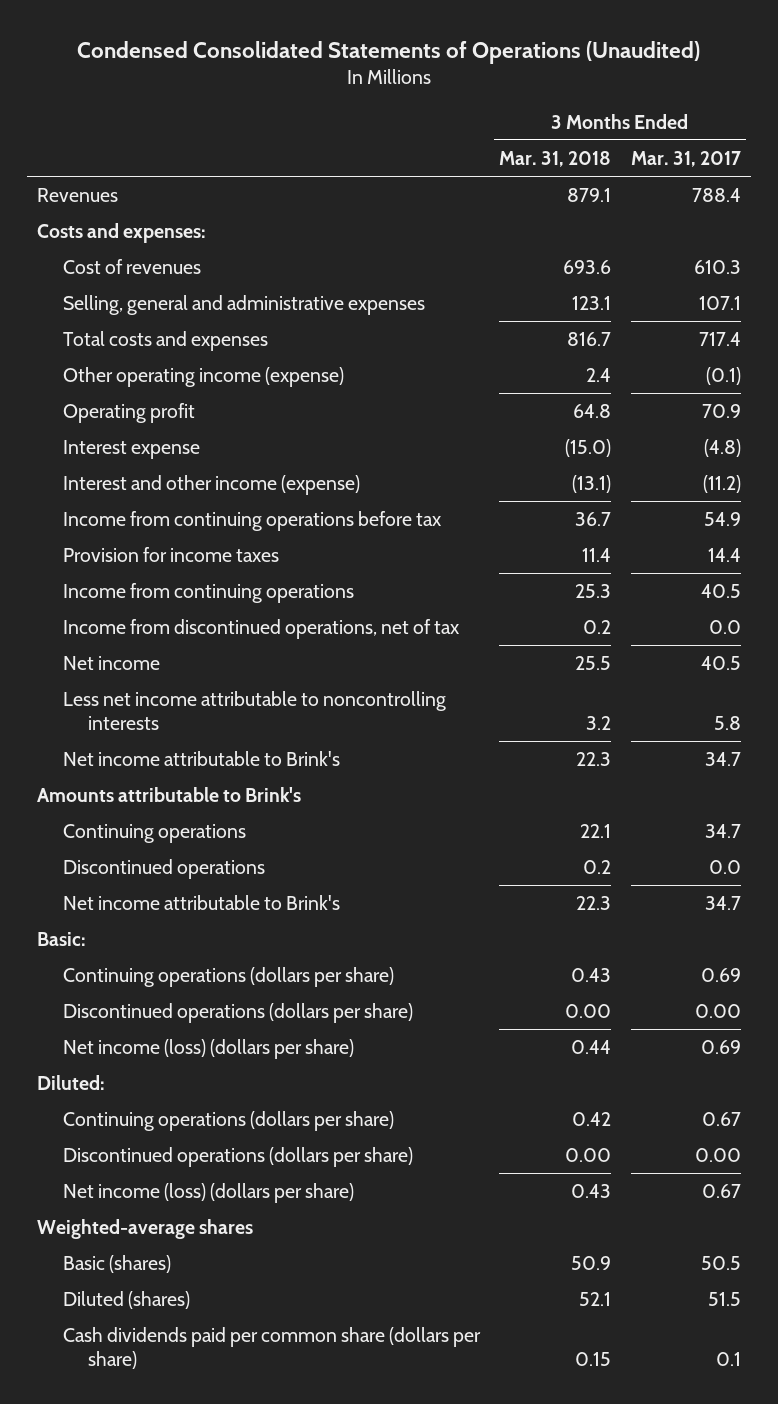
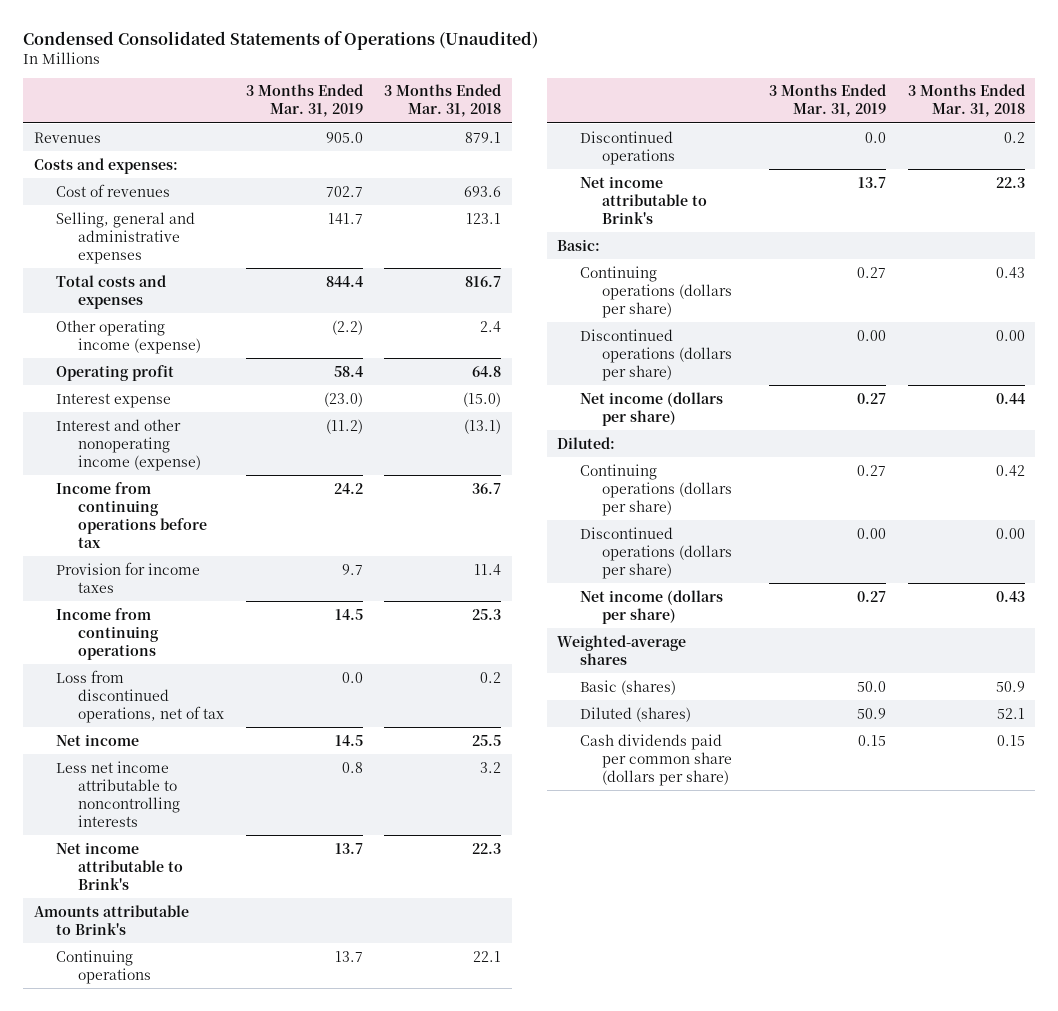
[630,150,741,167] Mar. 31, 2017 -> none
none -> [245,84,363,118] 3 Months Ended Mar. 31, 2019
[62,475,360,496] Interest and other income (expense) -> [56,418,202,471] Interest and other nonoperating income (expense)
[62,619,460,640] Income from discontinued operations, net of tax -> [56,669,225,723] Loss from discontinued operations, net of tax
[62,1039,354,1060] Net income (loss) (dollars per share) -> [579,391,723,426] Net income (dollars per share)
[62,1183,354,1204] Net income (loss) (dollars per share) -> [579,589,723,624] Net income (dollars per share)

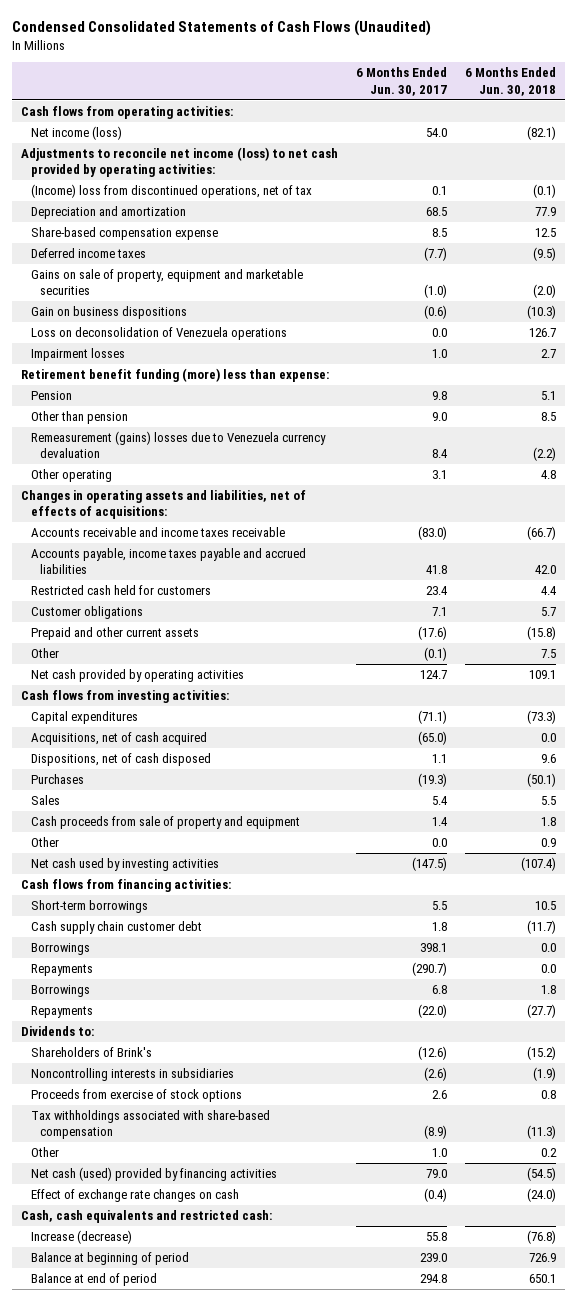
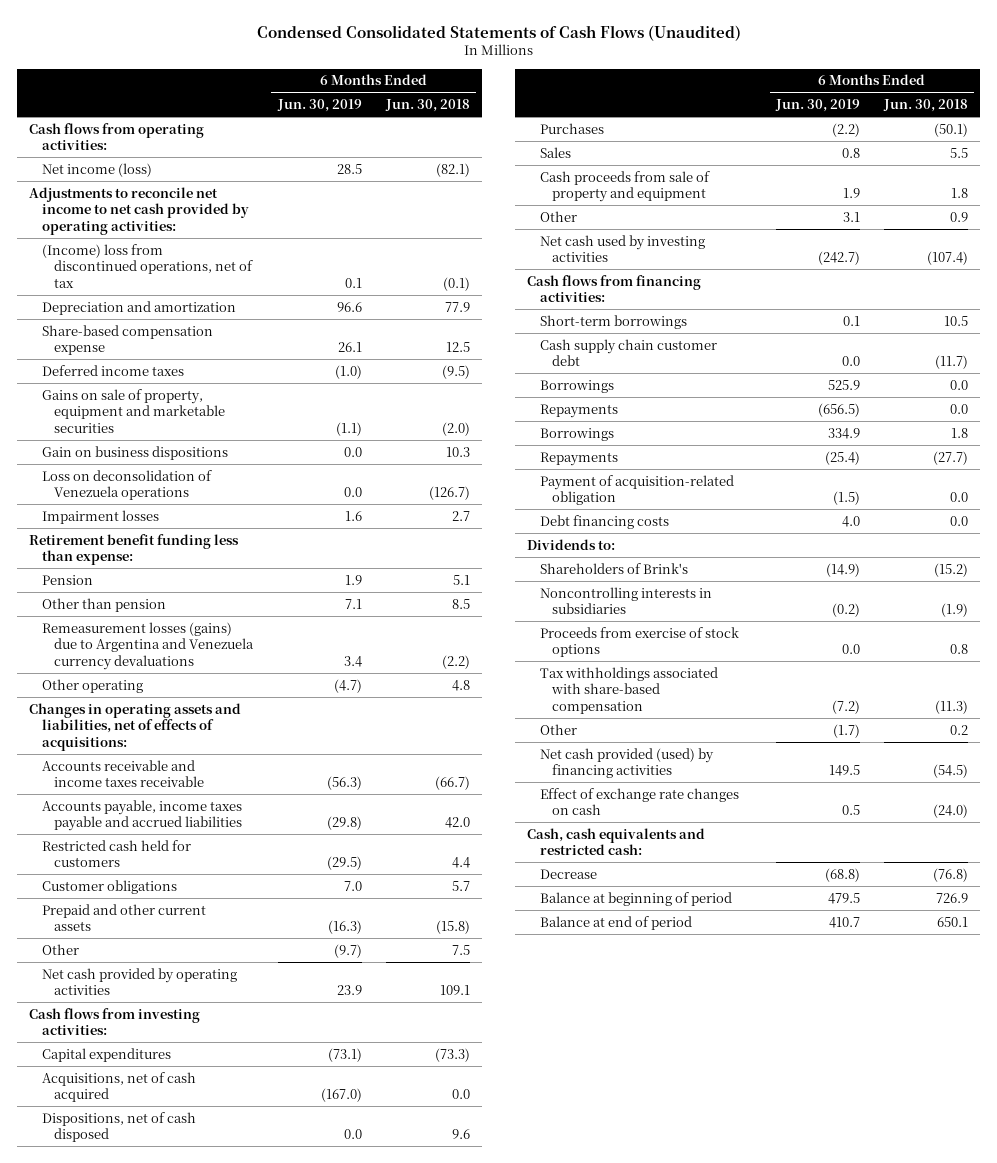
[356,67,448,96] 6 Months Ended Jun. 30, 2017 -> none
none -> [276,99,362,113] Jun. 30, 2019
[21,146,339,178] Adjustments to reconcile net income (loss) to net cash provided by operating activities: -> [29,186,249,235] Adjustments to reconcile net income to net cash provided by operating activities:
[526,304,556,319] (10.3) -> [445,446,470,457] 10.3
[528,327,556,337] 126.7 -> [428,486,470,501] (126.7)
[21,367,330,382] Retirement benefit funding (more) less than expense: -> [29,533,240,566] Retirement benefit funding less than expense:
[30,430,326,459] Remeasurement (gains) losses due to Venezuela currency devaluation -> [41,621,255,670] Remeasurement losses (gains) due to Argentina and Venezuela currency devaluations
none -> [539,474,734,506] Payment of acquisition-related obligation
none -> [539,514,669,529] Debt financing costs
[30,1166,277,1181] Net cash (used) provided by financing activities -> [539,747,714,779] Net cash provided (used) by financing activities
[30,1229,132,1244] Increase (decrease) -> [539,868,597,879] Decrease

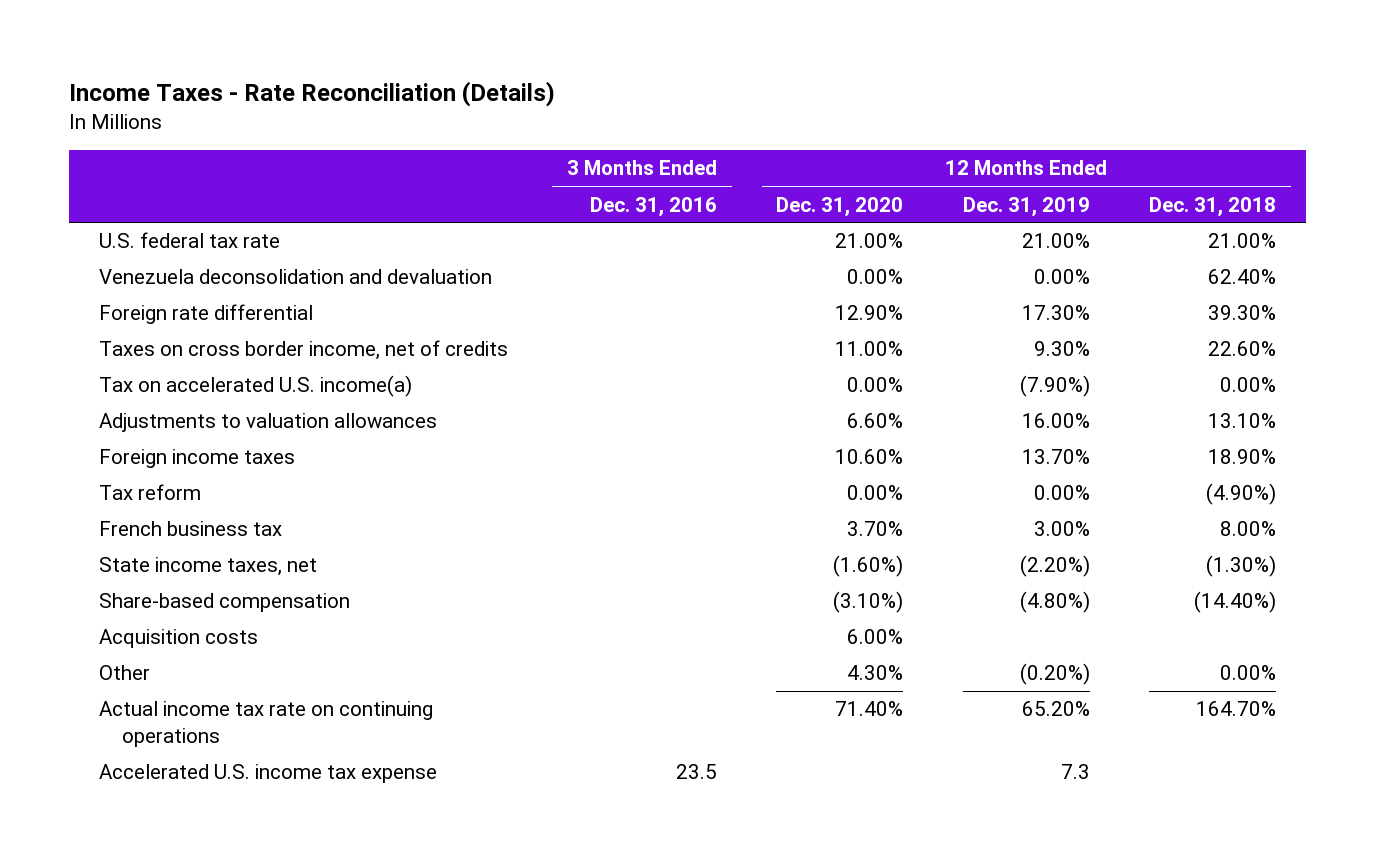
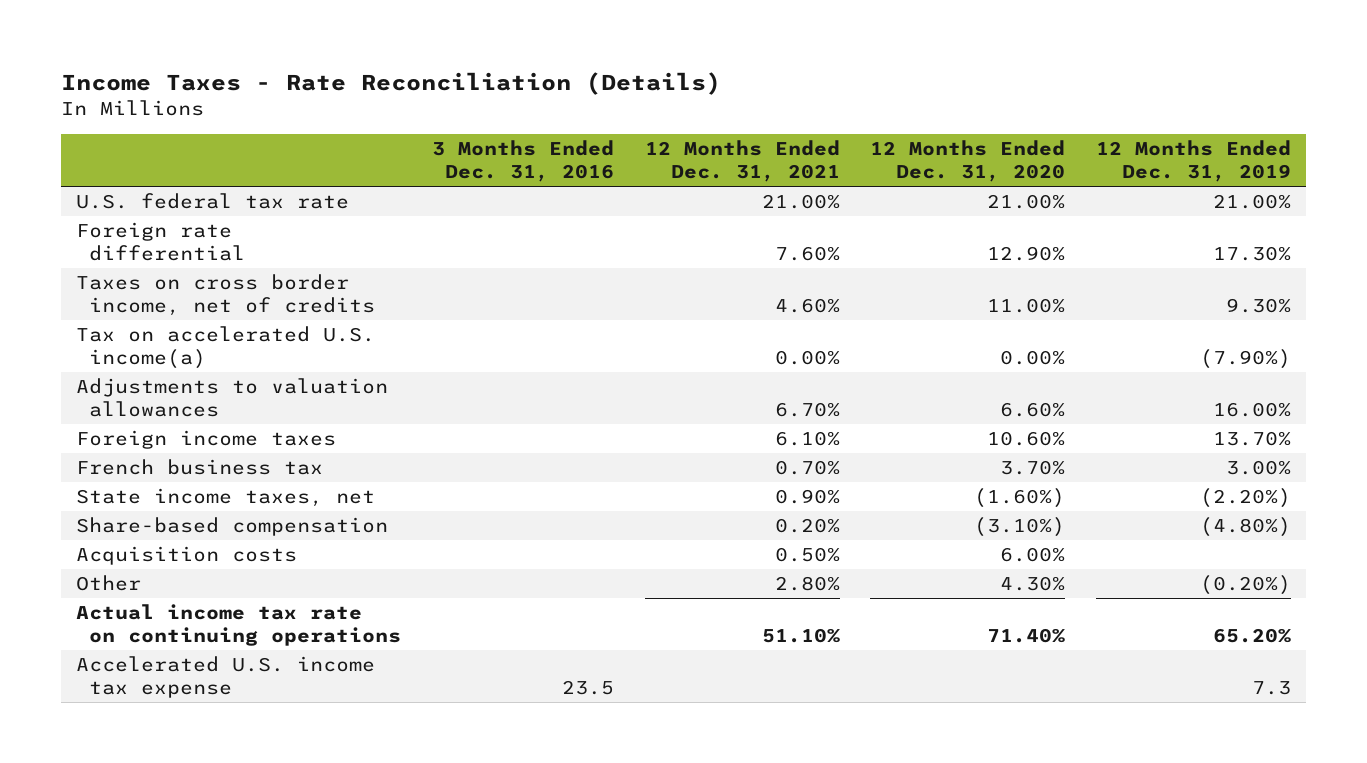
[1148,196,1276,217] Dec. 31, 2018 -> none
none -> [644,139,840,183] 12 Months Ended Dec. 31, 2021
[98,269,492,285] Venezuela deconsolidation and devaluation -> none
[98,484,201,501] Tax reform -> none

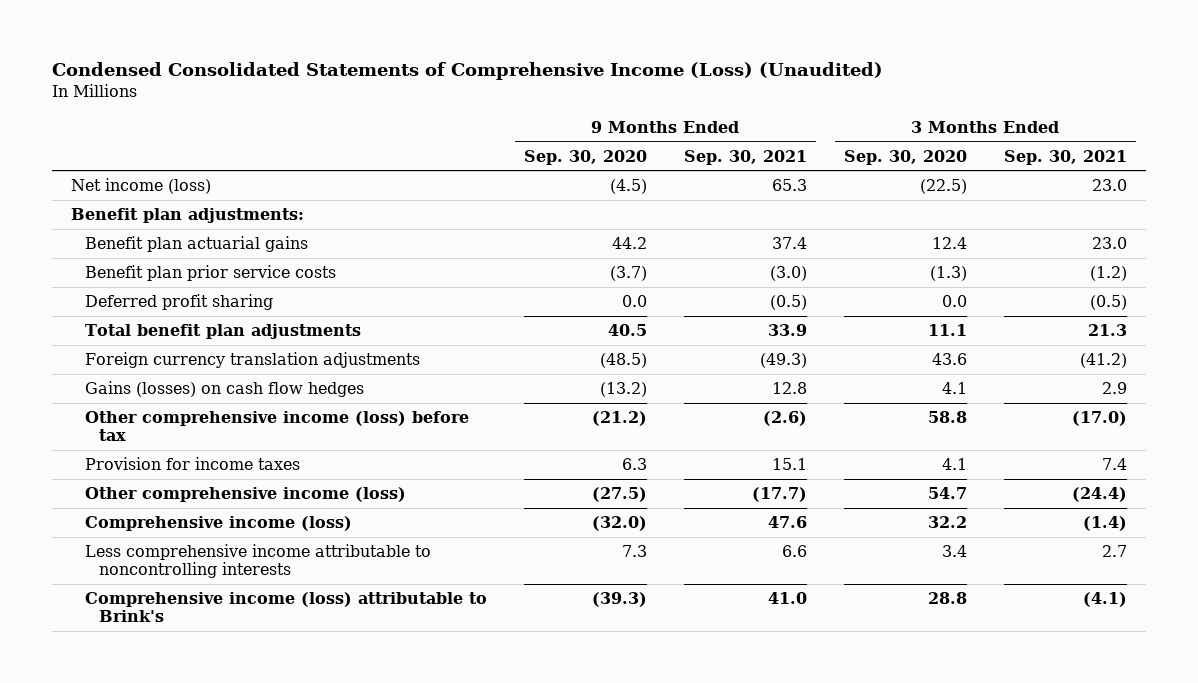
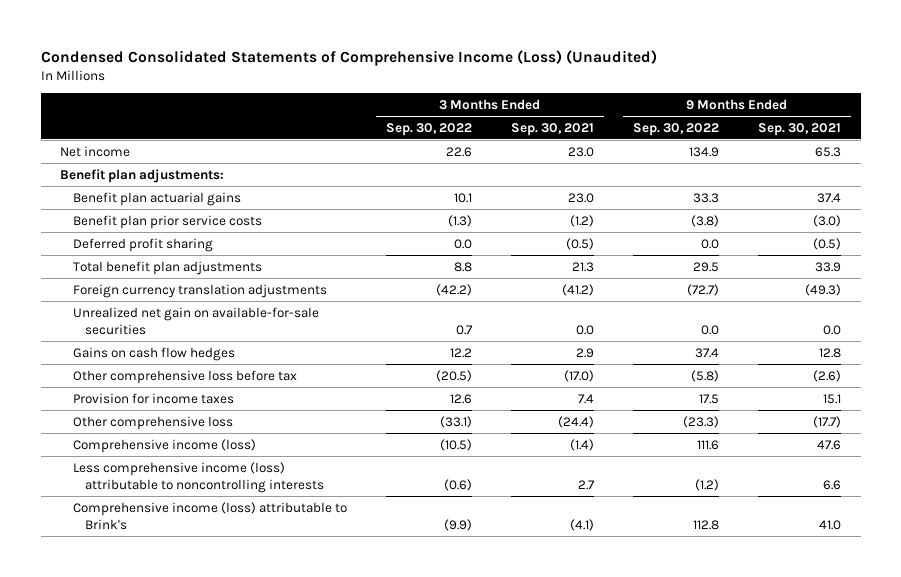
[523,149,647,165] Sep. 30, 2020 -> none
[843,149,967,165] Sep. 30, 2020 -> none
none -> [385,122,472,136] Sep. 30, 2022
none -> [632,122,719,136] Sep. 30, 2022
[70,178,211,195] Net income (loss) -> [60,145,131,157] Net income
none -> [72,306,319,335] Unrealized net gain on available-for-sale securities
[84,381,364,398] Gains (losses) on cash flow hedges -> [72,346,235,361] Gains on cash flow hedges
[84,411,469,442] Other comprehensive income (loss) before tax -> [72,369,297,384] Other comprehensive loss before tax
[84,487,406,503] Other comprehensive income (loss) -> [72,415,233,430] Other comprehensive loss
[84,544,431,579] Less comprehensive income attributable to noncontrolling interests -> [72,461,325,493] Less comprehensive income (loss) attributable to noncontrolling interests

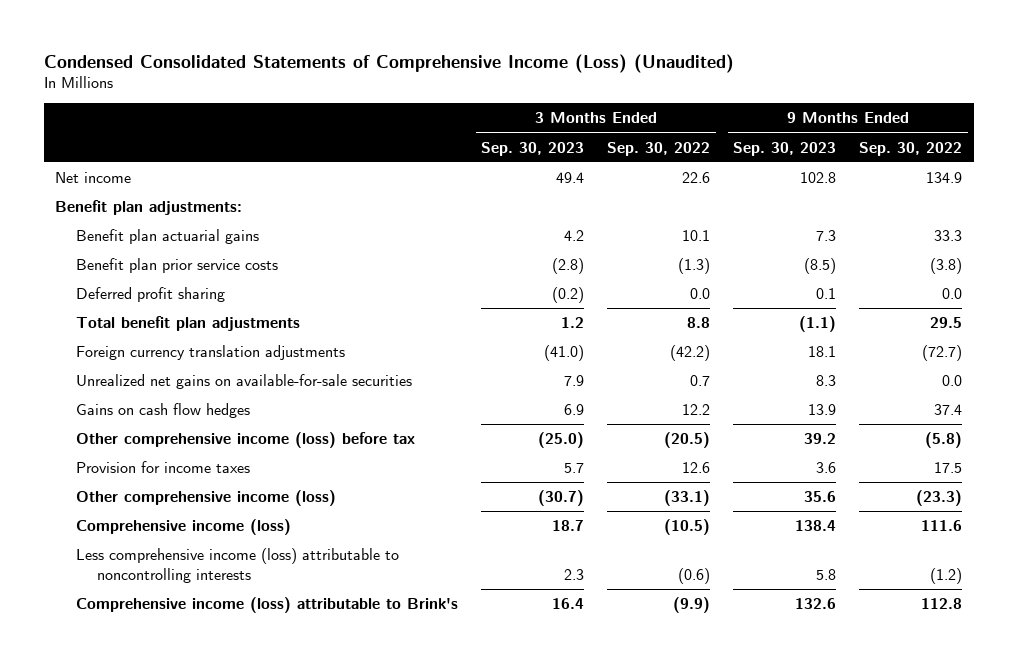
[510,122,594,136] Sep. 30, 2021 -> none
[758,122,842,136] Sep. 30, 2021 -> none
none -> [481,141,585,156] Sep. 30, 2023
none -> [733,141,837,156] Sep. 30, 2023
[72,306,319,335] Unrealized net gain on available-for-sale securities -> [76,373,413,389] Unrealized net gains on available-for-sale securities
[72,369,297,384] Other comprehensive loss before tax -> [76,431,416,448] Other comprehensive income (loss) before tax
[72,415,233,430] Other comprehensive loss -> [76,489,337,506] Other comprehensive income (loss)

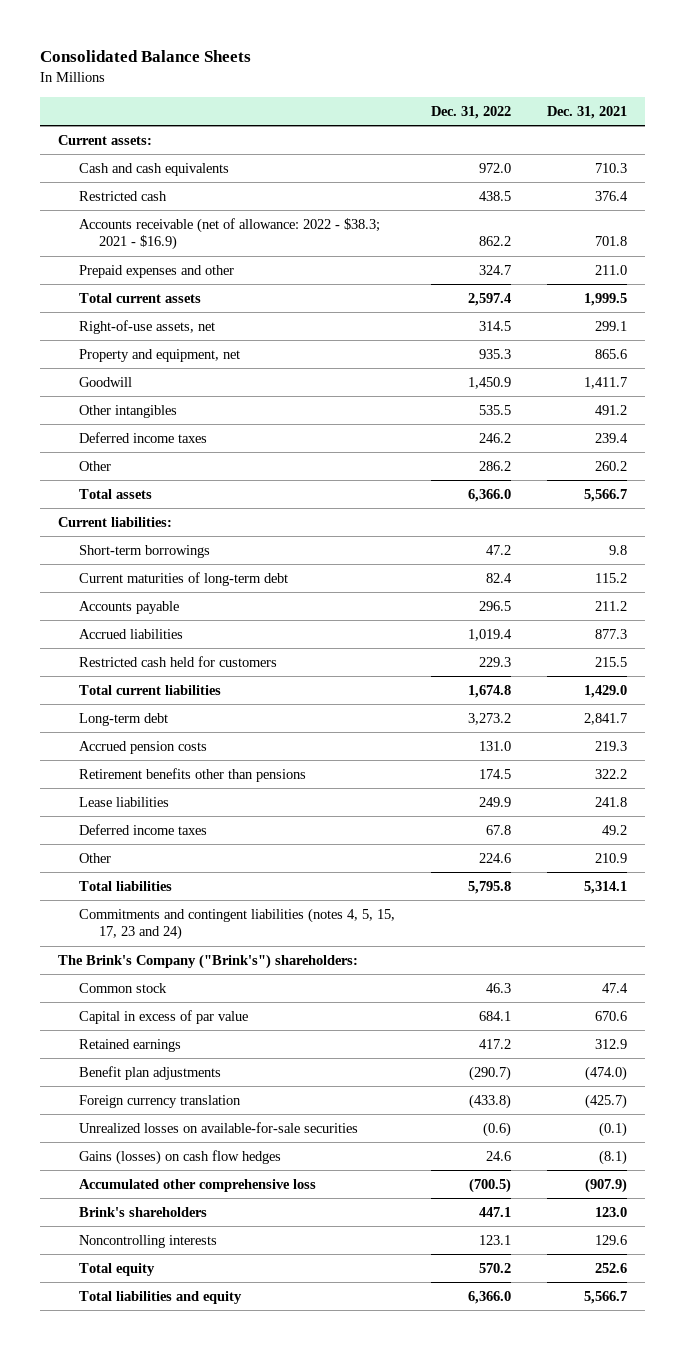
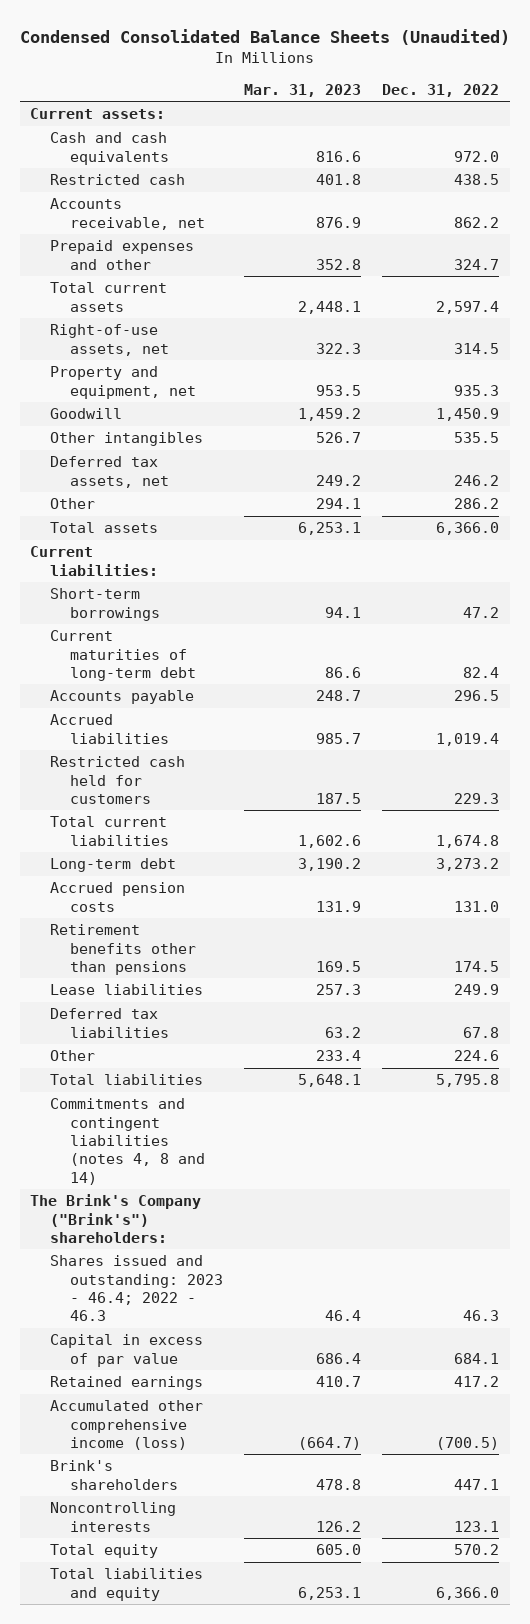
[39,50,251,63] Consolidated Balance Sheets -> [19,28,510,45] Condensed Consolidated Balance Sheets (Unaudited)
[546,105,627,119] Dec. 31, 2021 -> none
none -> [244,83,362,97] Mar. 31, 2023
[78,217,380,251] Accounts receivable (net of allowance: 2022 - $38.3; 2021 - $16.9) -> [50,198,205,230] Accounts receivable, net
[78,431,207,443] Deferred income taxes -> [50,456,169,488] Deferred tax assets, net
[78,823,207,835] Deferred income taxes -> [50,1008,169,1038] Deferred tax liabilities
[78,907,395,941] Commitments and contingent liabilities (notes 4, 5, 15, 17, 23 and 24) -> [50,1098,205,1185] Commitments and contingent liabilities (notes 4, 8 and 14)
[78,982,167,993] Common stock -> [50,1255,223,1322] Shares issued and outstanding: 2023 - 46.4; 2022 - 46.3
[78,1065,221,1080] Benefit plan adjustments -> none
[78,1094,241,1108] Foreign currency translation -> none
[78,1121,358,1133] Unrealized losses on available-for-sale securities -> none
[78,1149,281,1165] Gains (losses) on cash flow hedges -> none
[78,1178,316,1192] Accumulated other comprehensive loss -> [50,1400,204,1450] Accumulated other comprehensive income (loss)

